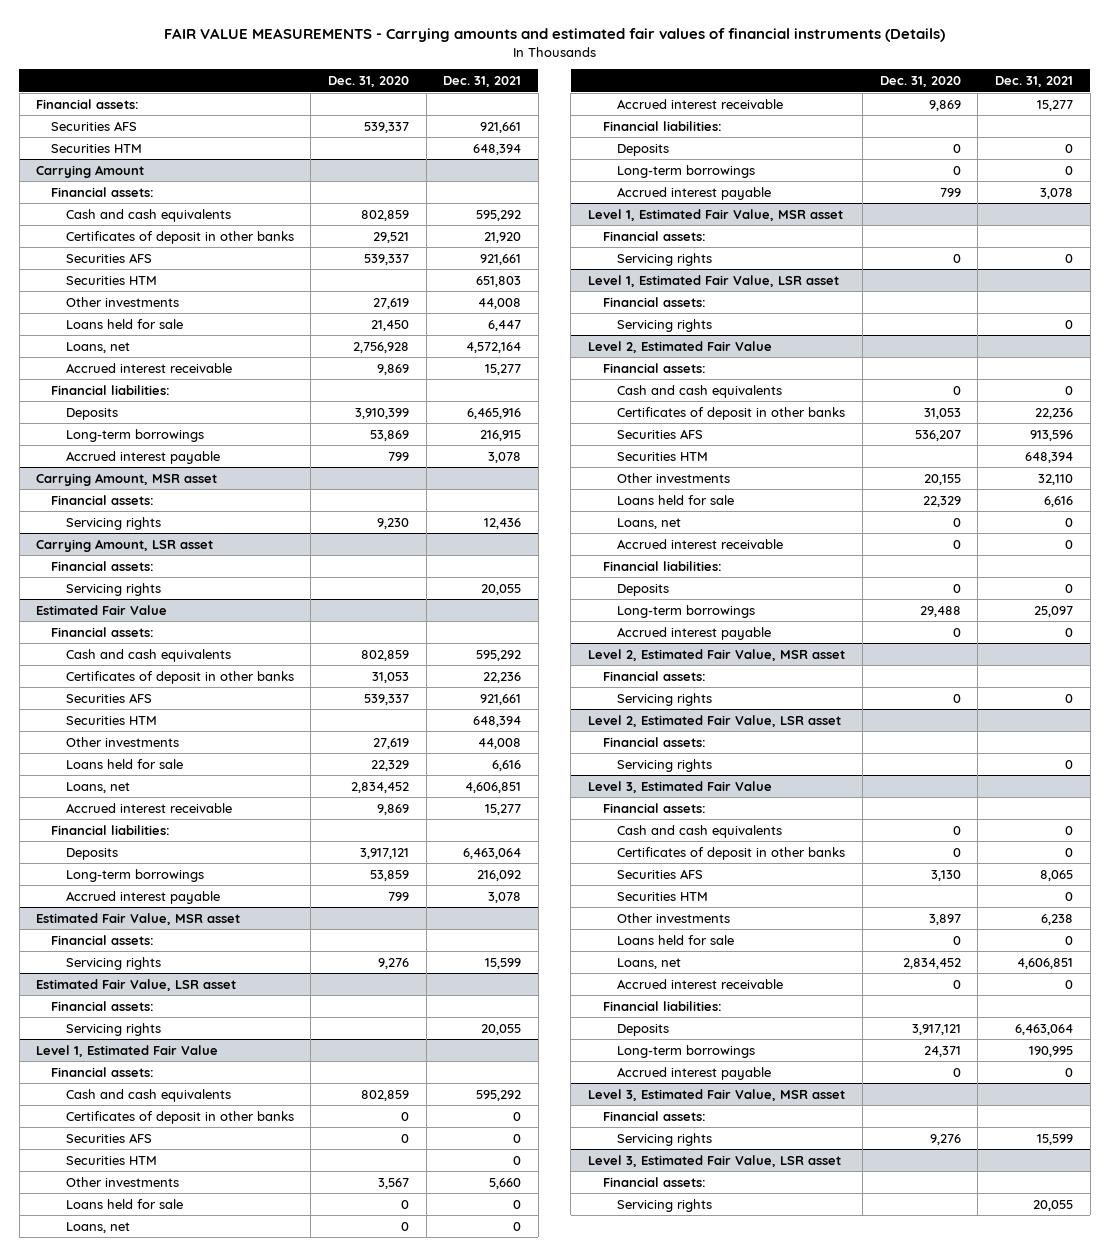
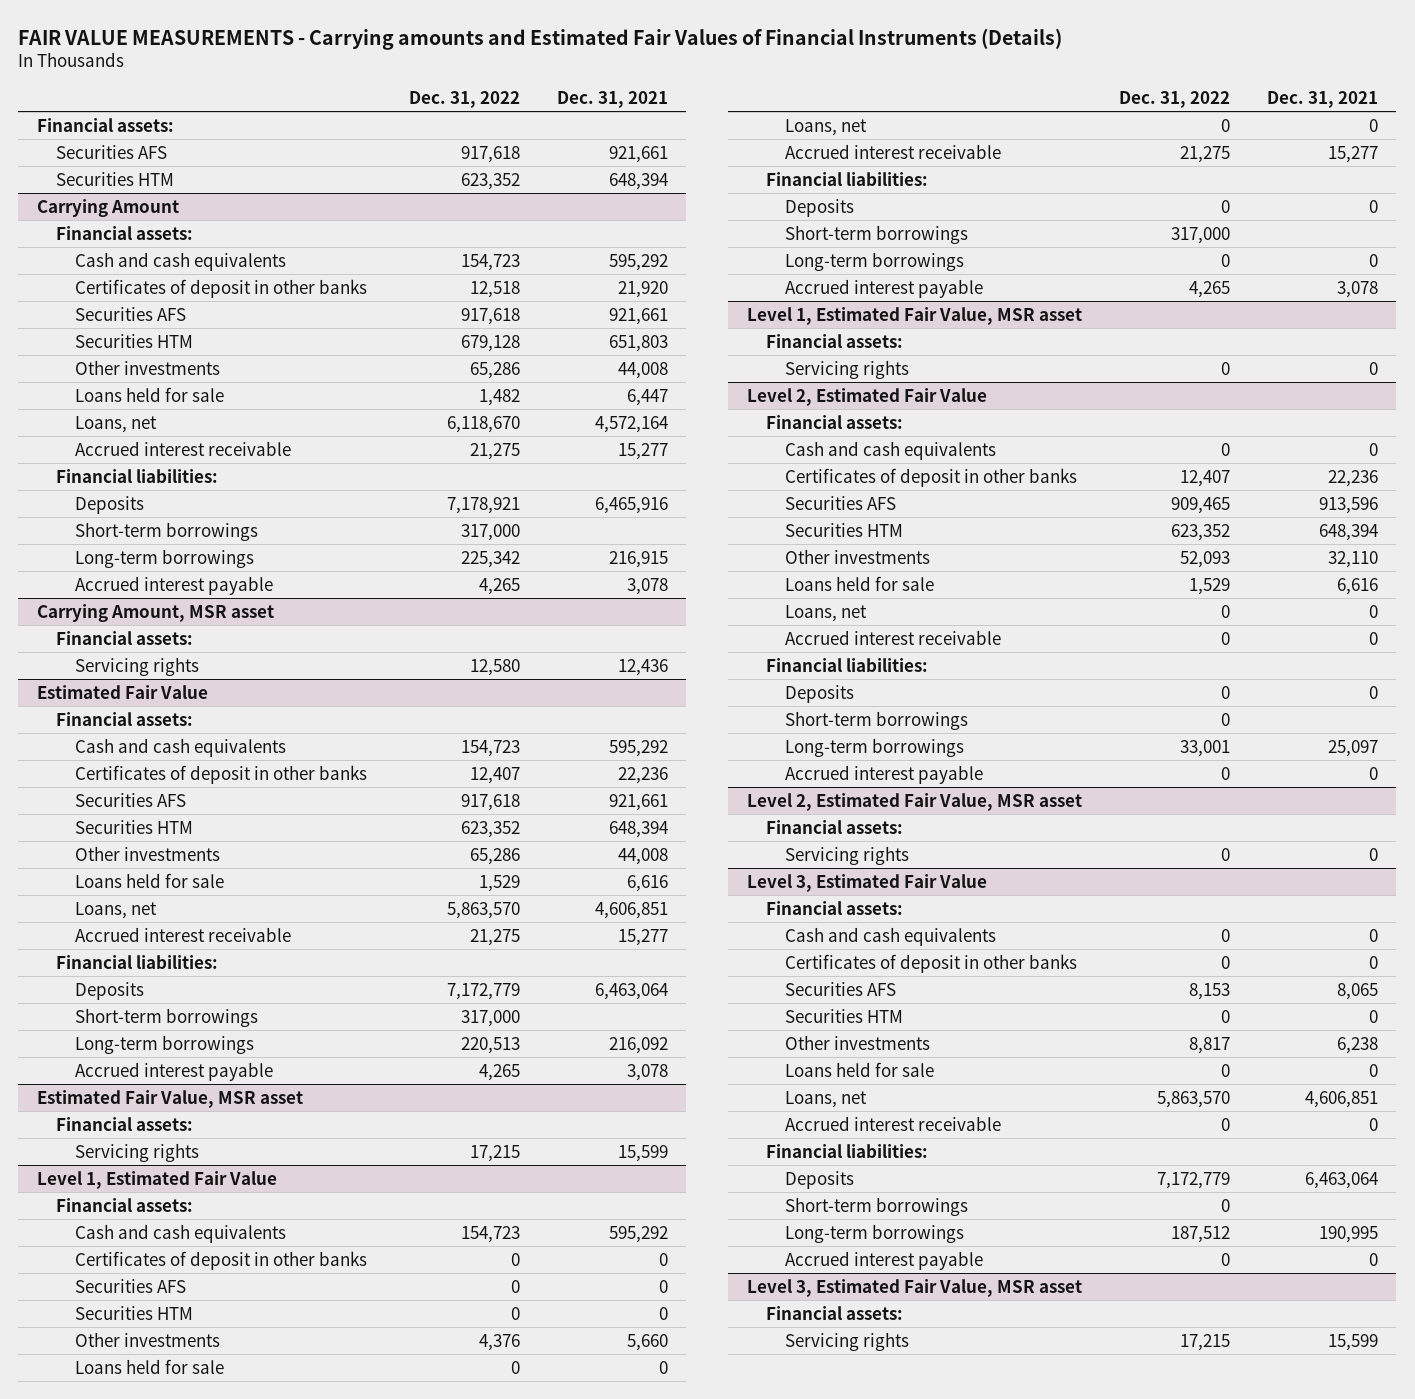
[163,28,945,43] FAIR VALUE MEASUREMENTS - Carrying amounts and estimated fair values of financial instruments (Details) -> [18,27,1063,50] FAIR VALUE MEASUREMENTS - Carrying amounts and Estimated Fair Values of Financial Instruments (Details)
[328,76,410,88] Dec. 31, 2020 -> none
none -> [408,90,520,108] Dec. 31, 2022
none -> [75,521,259,541] Short-term borrowings
[36,538,214,552] Carrying Amount, LSR asset -> none
[51,560,155,571] Financial assets: -> none
[65,582,161,596] Servicing rights -> none
none -> [75,1007,259,1027] Short-term borrowings
[36,978,237,991] Estimated Fair Value, LSR asset -> none
[51,1000,155,1011] Financial assets: -> none
[65,1022,161,1036] Servicing rights -> none
none -> [785,224,969,244] Short-term borrowings
[587,274,839,287] Level 1, Estimated Fair Value, LSR asset -> none
[602,296,706,307] Financial assets: -> none
[617,318,713,332] Servicing rights -> none
none -> [785,710,969,730] Short-term borrowings
[587,714,841,727] Level 2, Estimated Fair Value, LSR asset -> none
[602,736,706,747] Financial assets: -> none
[617,758,713,772] Servicing rights -> none
none -> [785,1196,969,1216] Short-term borrowings
[587,1154,841,1167] Level 3, Estimated Fair Value, LSR asset -> none
[602,1176,706,1187] Financial assets: -> none
[617,1198,713,1212] Servicing rights -> none

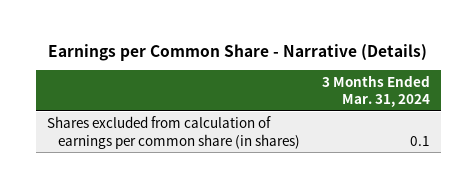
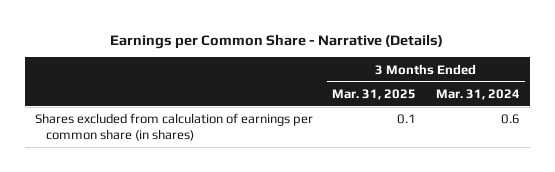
none -> [332,88,417,100] Mar. 31, 2025
[409,135,430,146] 0.1 -> [500,114,520,125] 0.6

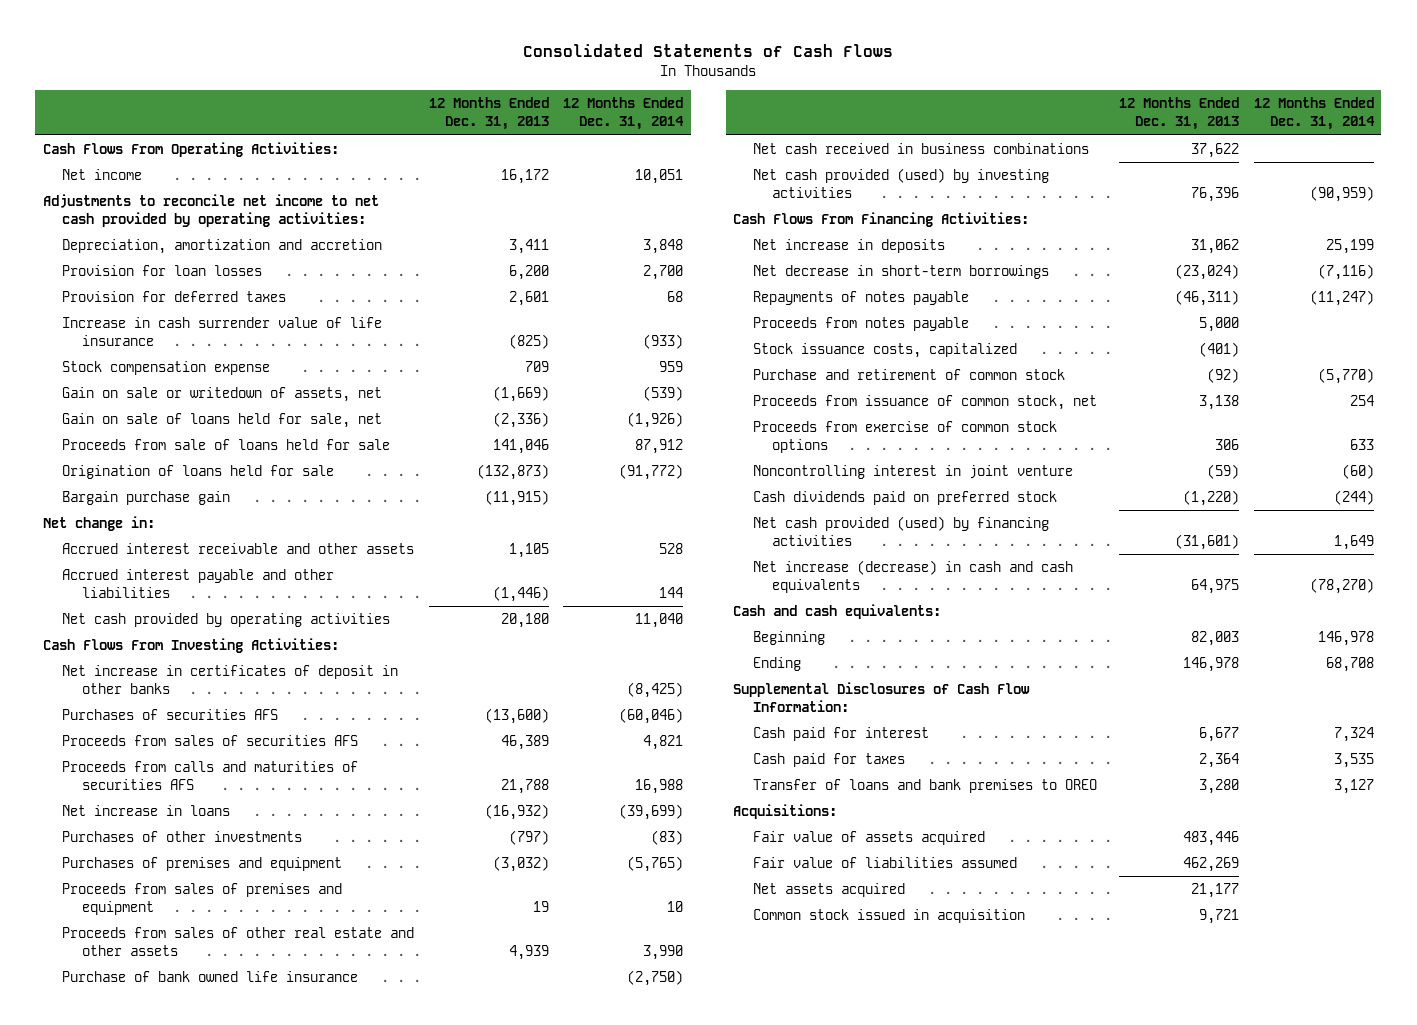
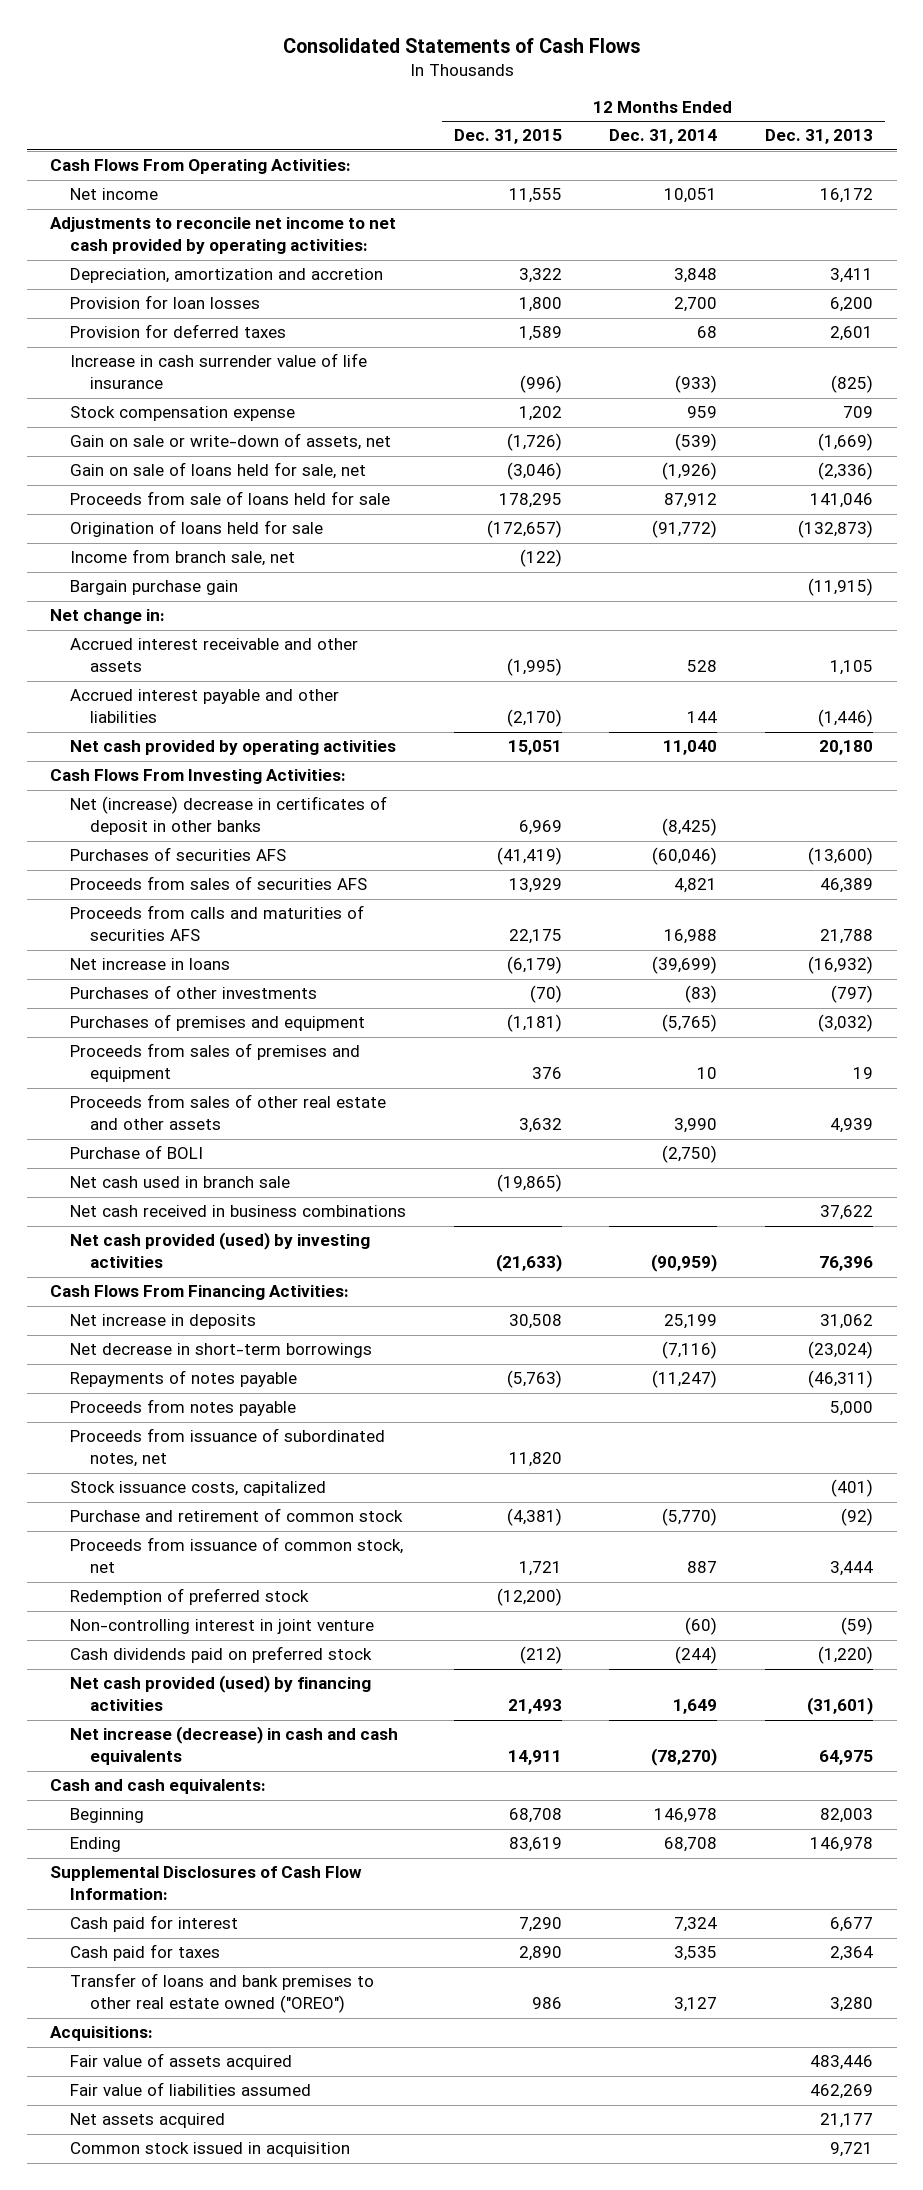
none -> [453,129,562,145] Dec. 31, 2015
[62,387,383,403] Gain on sale or writedown of assets, net -> [70,433,392,451] Gain on sale or write-down of assets, net
none -> [70,549,296,567] Income from branch sale, net
[62,665,399,694] Net increase in certificates of deposit in other banks -> [70,796,388,836] Net (increase) decrease in certificates of deposit in other banks
[62,971,359,983] Purchase of bank owned life insurance -> [70,1145,204,1160] Purchase of BOLI
none -> [70,1176,291,1189] Net cash used in branch sale
none -> [70,1428,386,1468] Proceeds from issuance of subordinated notes, net
[752,421,1057,453] Proceeds from exercise of common stock options -> none
[1199,395,1240,411] 3,138 -> [829,1561,873,1577] 3,444
[1350,395,1375,407] 254 -> [687,1561,718,1574] 887
none -> [70,1588,310,1606] Redemption of preferred stock
[752,465,1073,480] Noncontrolling interest in joint venture -> [70,1619,375,1635] Non-controlling interest in joint venture
[752,779,1097,794] Transfer of loans and bank premises to OREO -> [70,1973,375,2014] Transfer of loans and bank premises to other real estate owned ("OREO")

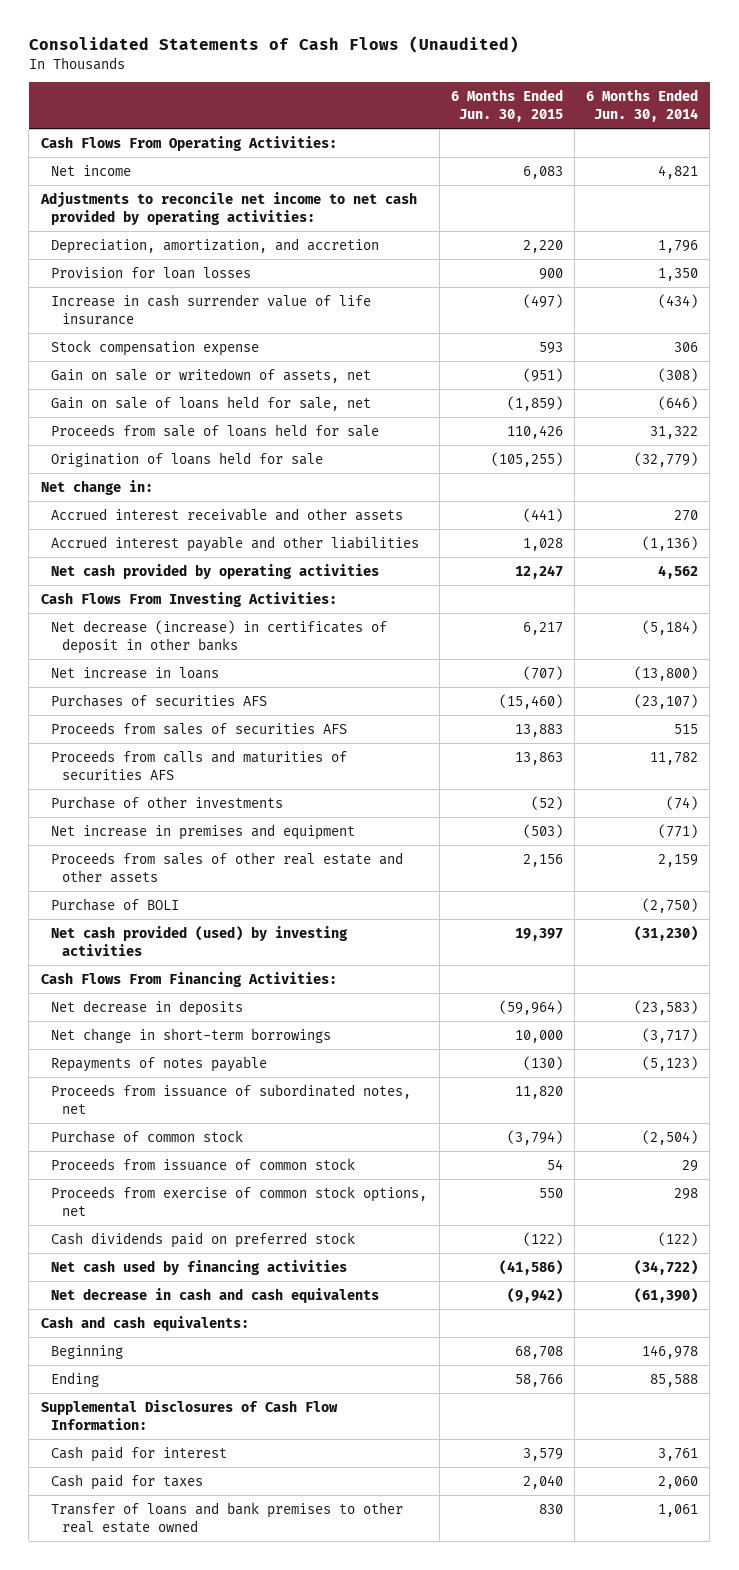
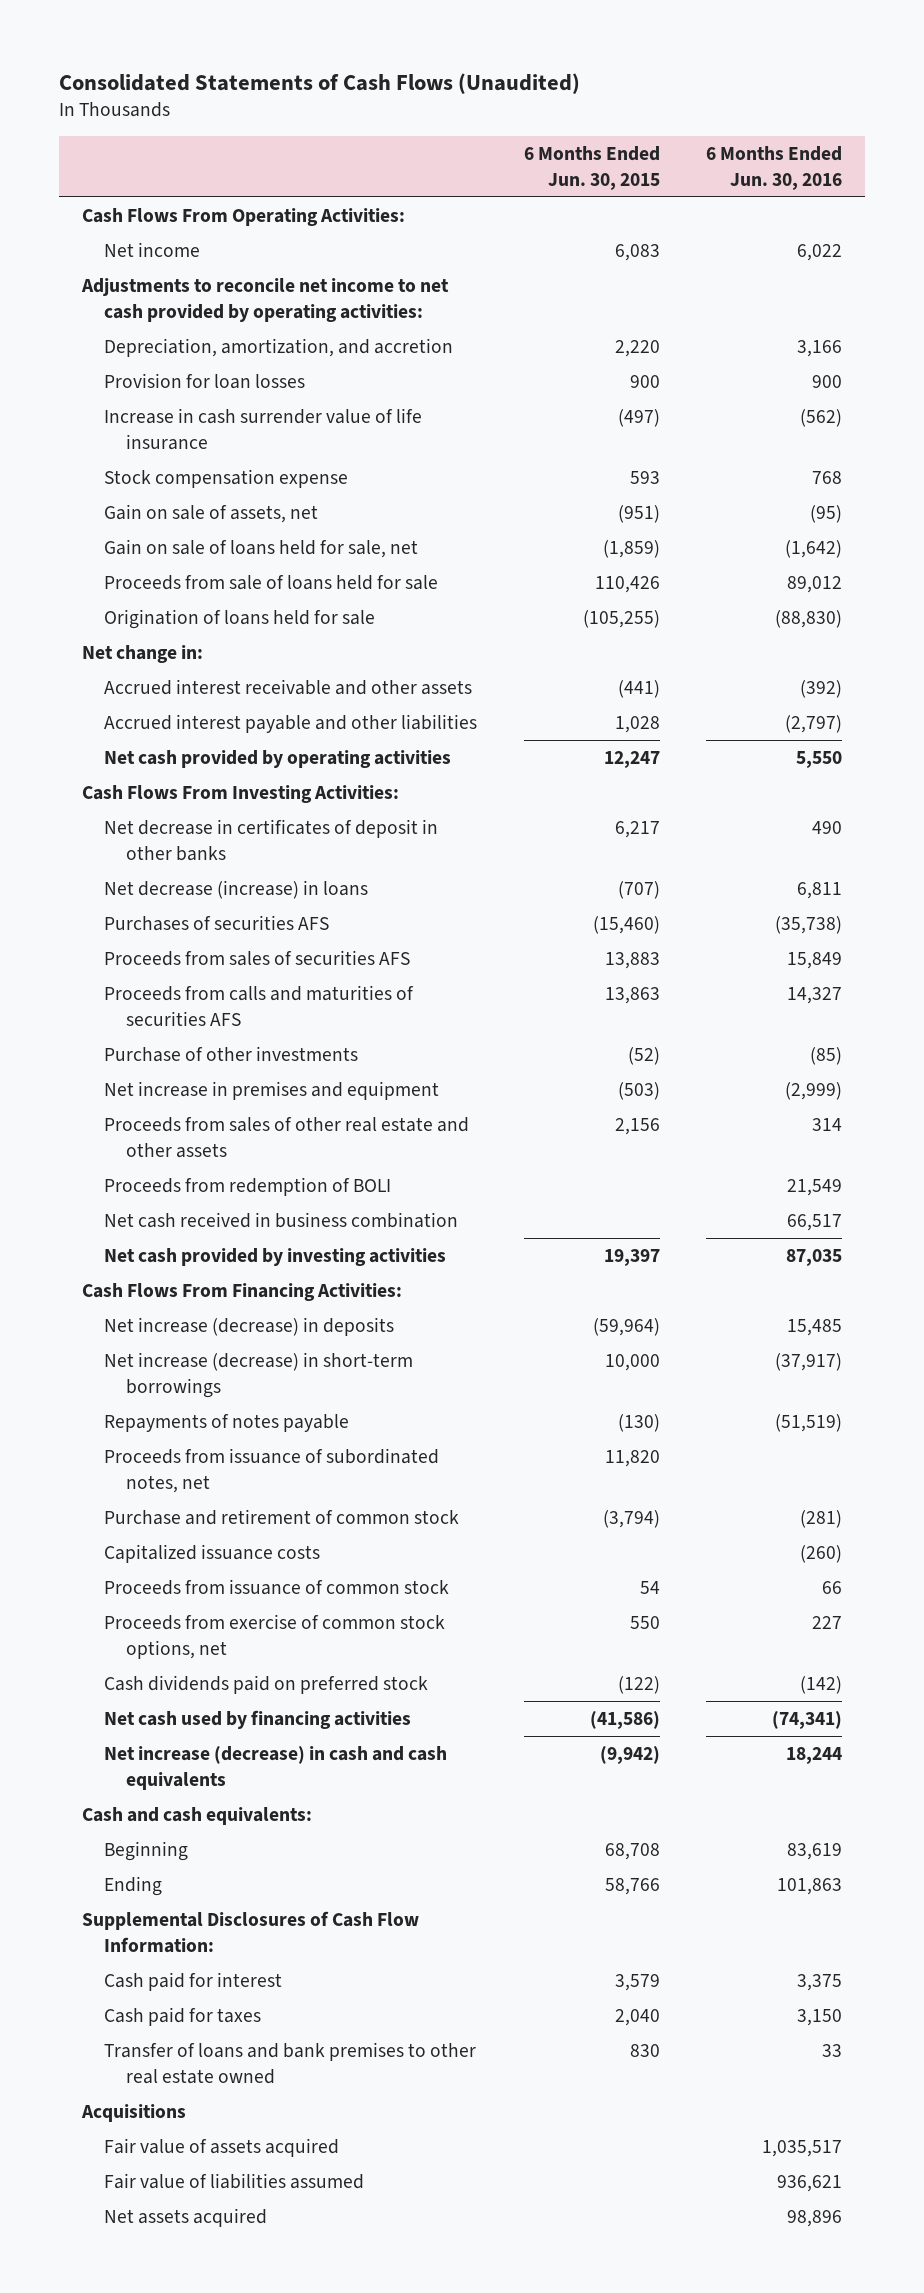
[586,89,699,122] 6 Months Ended Jun. 30, 2014 -> none
none -> [706,146,843,190] 6 Months Ended Jun. 30, 2016
[51,367,372,383] Gain on sale or writedown of assets, net -> [104,504,319,524] Gain on sale of assets, net
[51,619,388,654] Net decrease (increase) in certificates of deposit in other banks -> [104,819,439,861] Net decrease in certificates of deposit in other banks
[51,666,220,679] Net increase in loans -> [104,880,369,900] Net decrease (increase) in loans
[51,897,180,911] Purchase of BOLI -> none
none -> [104,1177,392,1197] Proceeds from redemption of BOLI
none -> [104,1212,459,1229] Net cash received in business combination
[51,925,349,956] Net cash provided (used) by investing activities -> [104,1248,447,1267] Net cash provided by investing activities
[51,999,244,1016] Net decrease in deposits -> [104,1317,395,1337] Net increase (decrease) in deposits
[51,1027,332,1043] Net change in short-term borrowings -> [104,1352,414,1398] Net increase (decrease) in short-term borrowings
[51,1129,244,1143] Purchase of common stock -> [104,1509,460,1526] Purchase and retirement of common stock
none -> [104,1544,321,1564] Capitalized issuance costs
[51,1287,380,1303] Net decrease in cash and cash equivalents -> [104,1746,448,1790] Net increase (decrease) in cash and cash equivalents
none -> [81,2104,187,2123] Acquisitions
none -> [104,2138,340,2158] Fair value of assets acquired
none -> [104,2173,365,2190] Fair value of liabilities assumed
none -> [104,2208,268,2228] Net assets acquired

